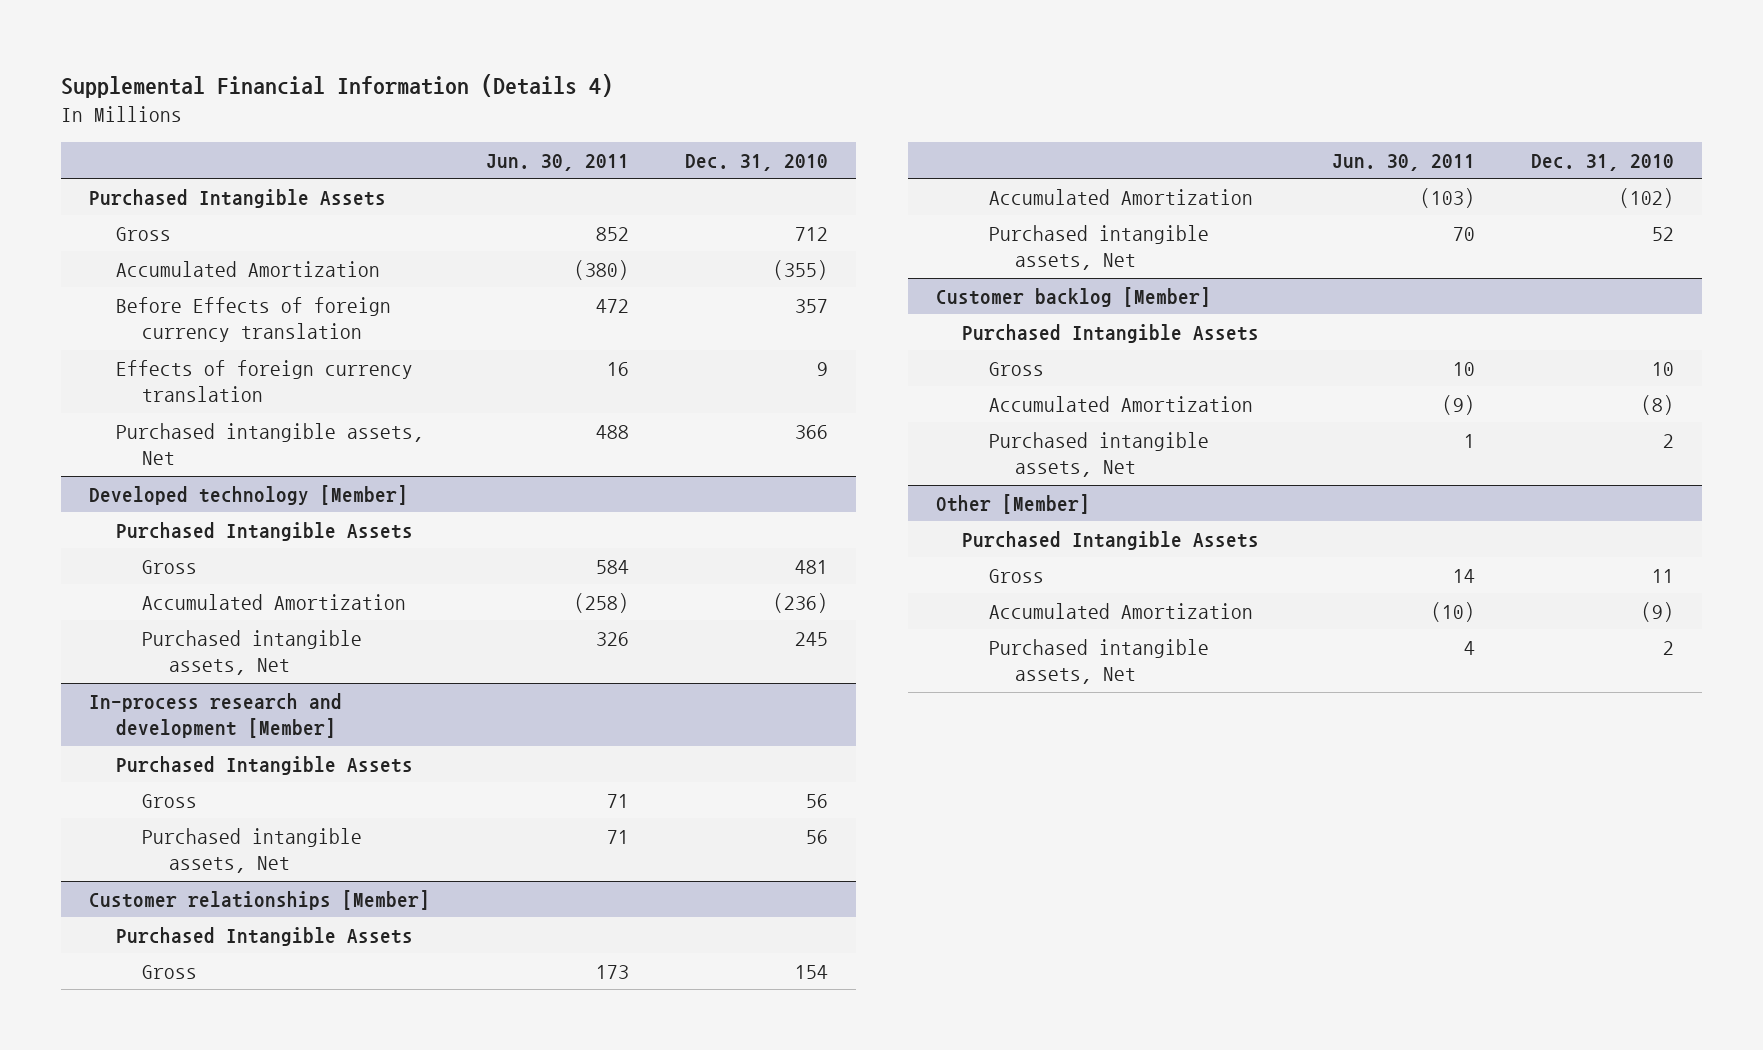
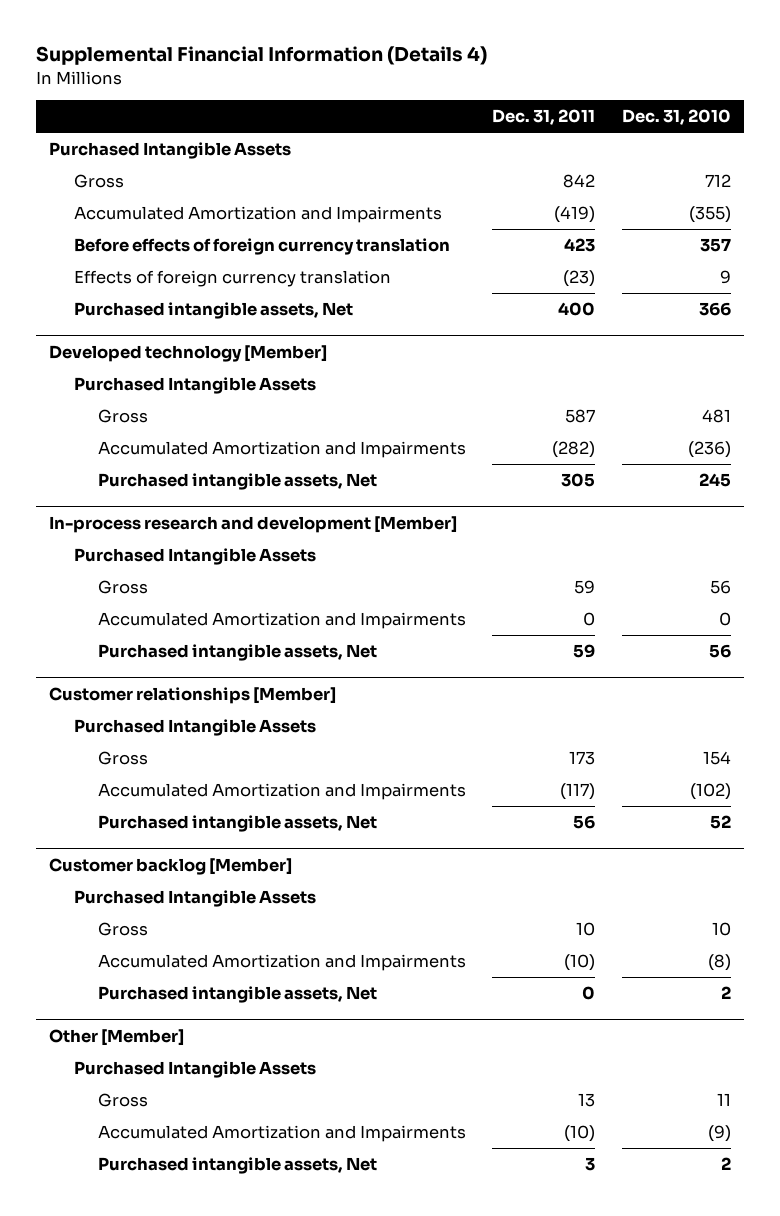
[485,153,629,171] Jun. 30, 2011 -> none
none -> [492,109,596,126] Dec. 31, 2011
[115,260,380,277] Accumulated Amortization -> [73,206,442,224] Accumulated Amortization and Impairments
[115,296,391,343] Before Effects of foreign currency translation -> [73,238,450,256] Before effects of foreign currency translation
[142,593,407,610] Accumulated Amortization -> [98,441,467,459] Accumulated Amortization and Impairments
none -> [98,612,467,630] Accumulated Amortization and Impairments
[988,188,1253,205] Accumulated Amortization -> [98,783,467,801] Accumulated Amortization and Impairments
[988,395,1253,412] Accumulated Amortization -> [98,954,467,972] Accumulated Amortization and Impairments
[988,602,1253,619] Accumulated Amortization -> [98,1125,467,1143] Accumulated Amortization and Impairments

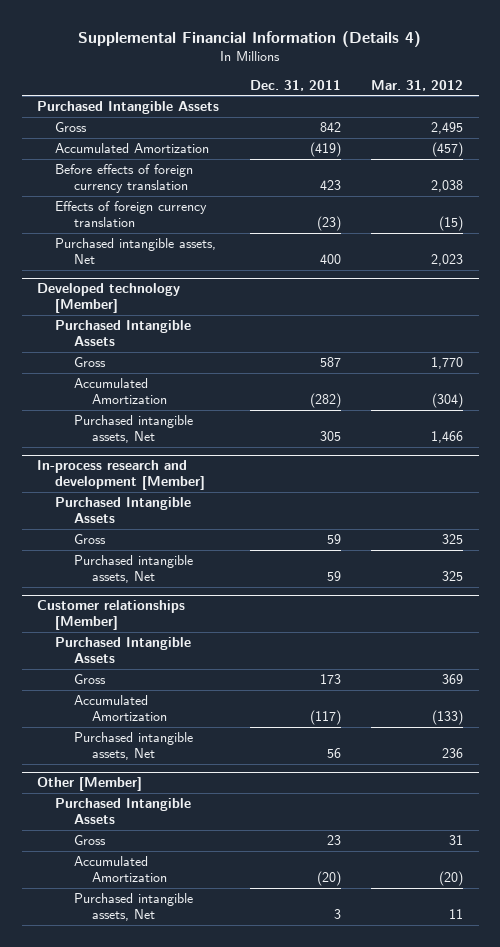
[621,109,731,126] Dec. 31, 2010 -> none
none -> [371,79,464,91] Mar. 31, 2012
[73,206,442,224] Accumulated Amortization and Impairments -> [55,143,210,154] Accumulated Amortization
[98,441,467,459] Accumulated Amortization and Impairments -> [73,378,168,405] Accumulated Amortization
[98,612,467,630] Accumulated Amortization and Impairments -> none
[98,783,467,801] Accumulated Amortization and Impairments -> [73,695,168,722] Accumulated Amortization
[49,857,293,875] Customer backlog [Member] -> none
[73,890,316,908] Purchased Intangible Assets -> none
[98,922,149,937] Gross -> none
[98,954,467,972] Accumulated Amortization and Impairments -> none
[98,986,378,1004] Purchased intangible assets, Net -> none
[578,1093,596,1108] 13 -> [326,835,341,846] 23
[98,1125,467,1143] Accumulated Amortization and Impairments -> [73,856,168,883] Accumulated Amortization
[564,1125,596,1143] (10) -> [316,871,341,887] (20)

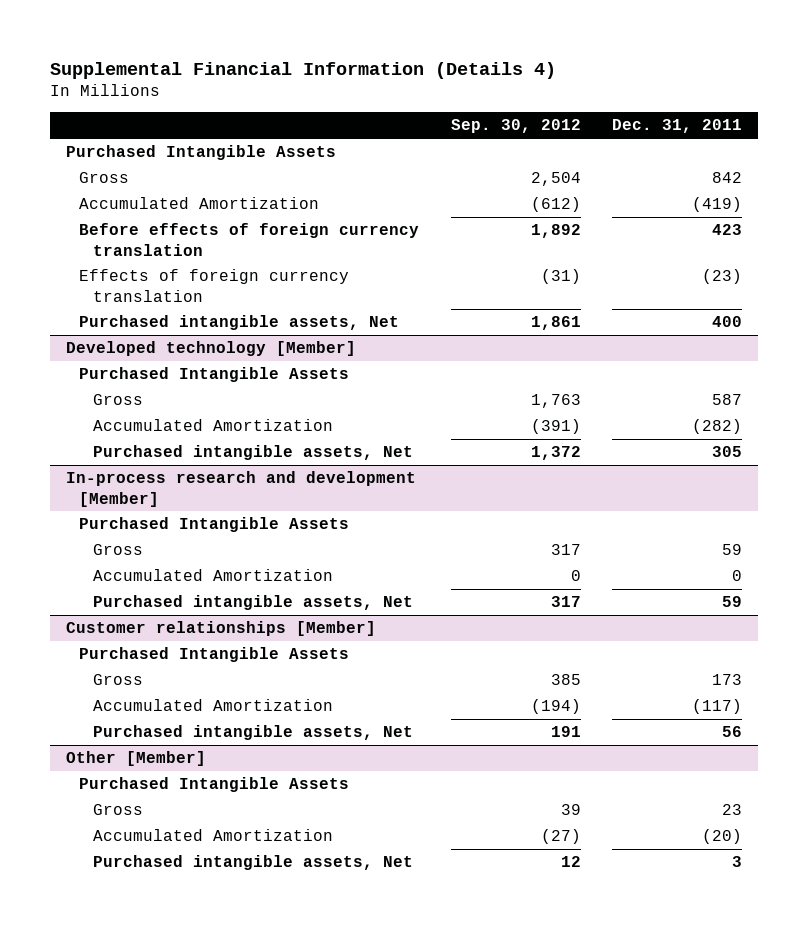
[371,79,464,91] Mar. 31, 2012 -> none
none -> [450,119,581,134] Sep. 30, 2012
none -> [93,569,334,582] Accumulated Amortization

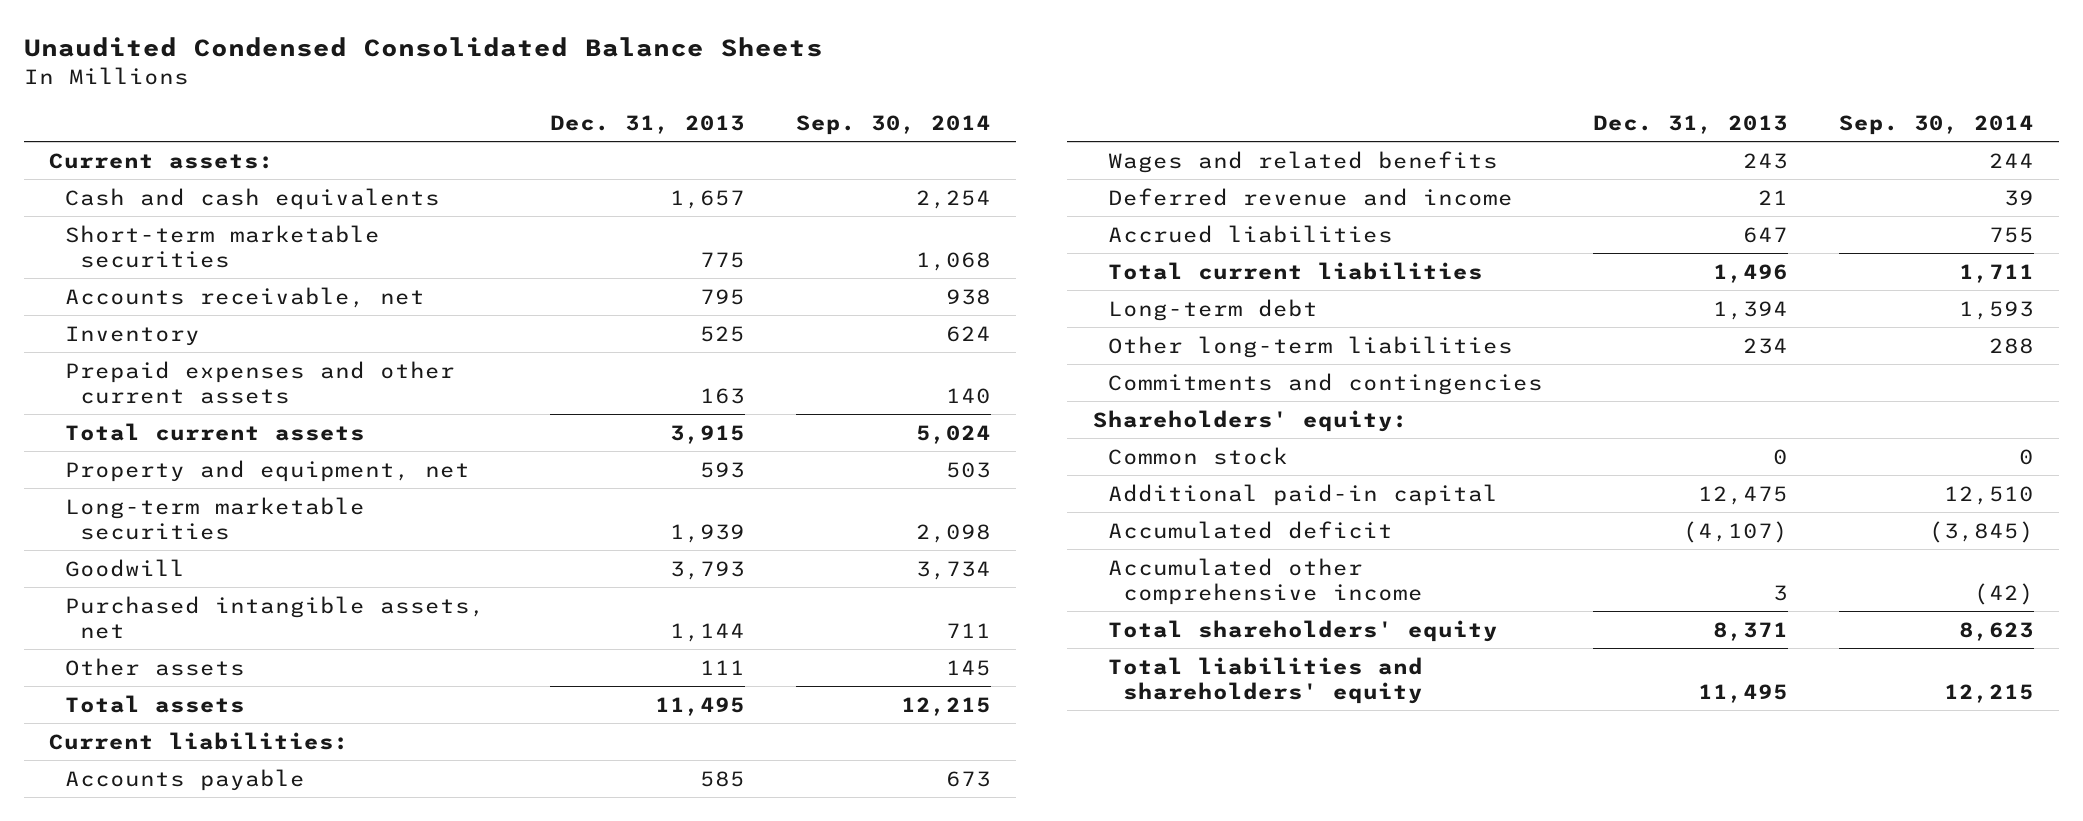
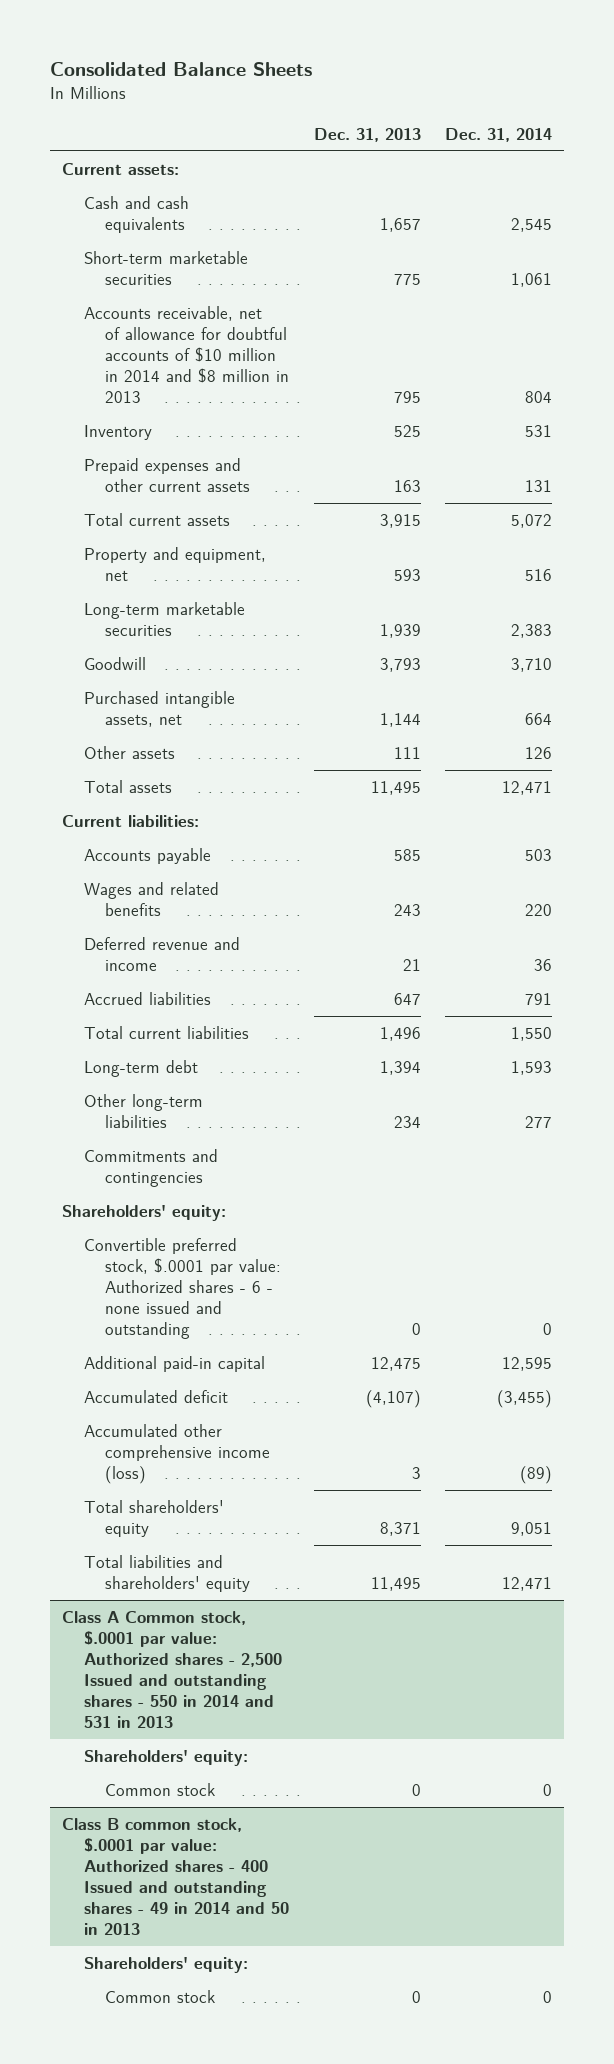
[24,37,824,58] Unaudited Condensed Consolidated Balance Sheets -> [49,62,312,77] Consolidated Balance Sheets
[795,115,991,136] Sep. 30, 2014 -> none
none -> [445,127,553,142] Dec. 31, 2014
[64,286,425,308] Accounts receivable, net -> [83,306,290,403] Accounts receivable, net of allowance for doubtful accounts of $10 million in 2014 and $8 million in 2013
[1107,446,1288,465] Common stock -> none
none -> [83,1238,282,1339] Convertible preferred stock, $.0001 par value: Authorized shares - 6 - none issued and outstanding
[1107,557,1423,605] Accumulated other comprehensive income -> [83,1424,271,1484] Accumulated other comprehensive income (loss)
none -> [61,1611,282,1728] Class A Common stock, $.0001 par value: Authorized shares - 2,500 Issued and outstanding shares - 550 in 2014 and 531 in 2013
none -> [83,1750,248,1767] Shareholders' equity:
none -> [105,1783,216,1797] Common stock
none -> [61,1818,289,1935] Class B common stock, $.0001 par value: Authorized shares - 400 Issued and outstanding shares - 49 in 2014 and 50 in 2013
none -> [83,1957,248,1974] Shareholders' equity:
none -> [105,1990,216,2004] Common stock

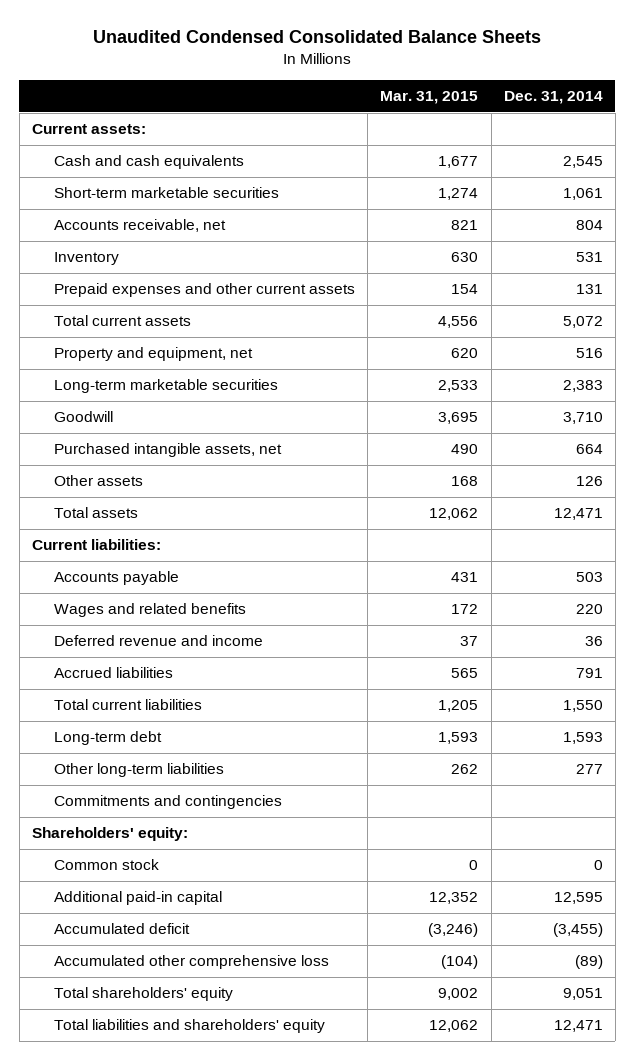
[49,62,312,77] Consolidated Balance Sheets -> [93,30,542,44] Unaudited Condensed Consolidated Balance Sheets
[313,127,421,142] Dec. 31, 2013 -> none
none -> [380,91,479,105] Mar. 31, 2015
[83,306,290,403] Accounts receivable, net of allowance for doubtful accounts of $10 million in 2014 and $8 million in 2013 -> [53,219,226,233] Accounts receivable, net
[83,1238,282,1339] Convertible preferred stock, $.0001 par value: Authorized shares - 6 - none issued and outstanding -> none
none -> [53,859,159,871] Common stock
[83,1424,271,1484] Accumulated other comprehensive income (loss) -> [53,955,329,970] Accumulated other comprehensive loss
[61,1611,282,1728] Class A Common stock, $.0001 par value: Authorized shares - 2,500 Issued and outstanding shares - 550 in 2014 and 531 in 2013 -> none
[83,1750,248,1767] Shareholders' equity: -> none
[105,1783,216,1797] Common stock -> none
[61,1818,289,1935] Class B common stock, $.0001 par value: Authorized shares - 400 Issued and outstanding shares - 49 in 2014 and 50 in 2013 -> none
[83,1957,248,1974] Shareholders' equity: -> none
[105,1990,216,2004] Common stock -> none

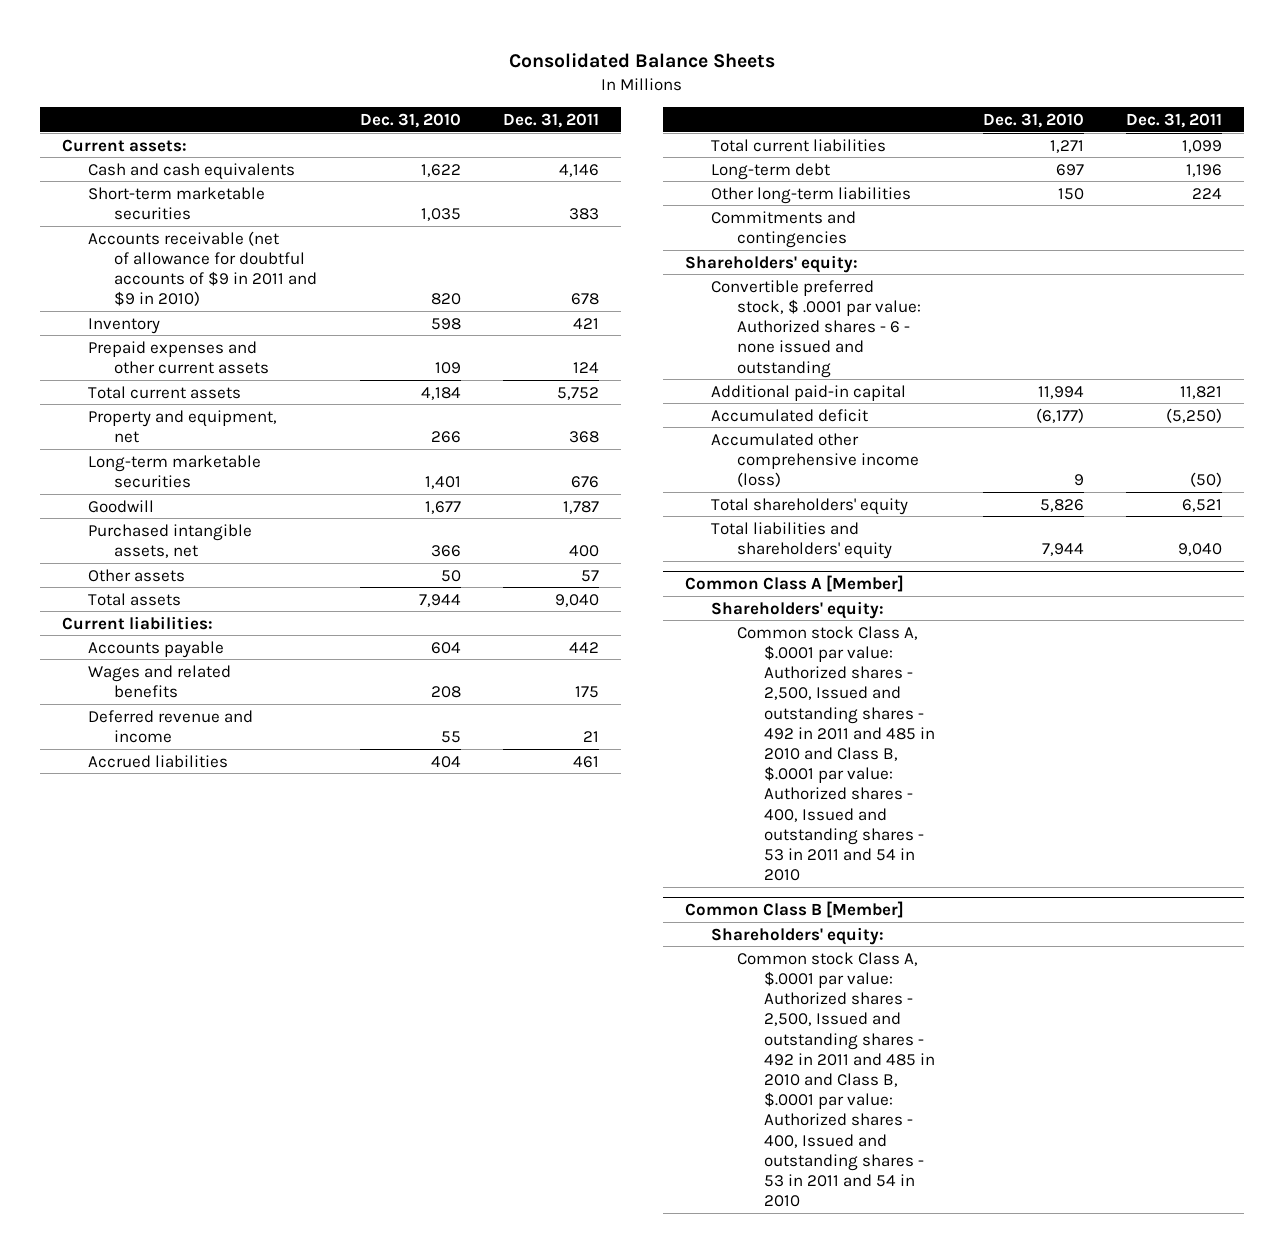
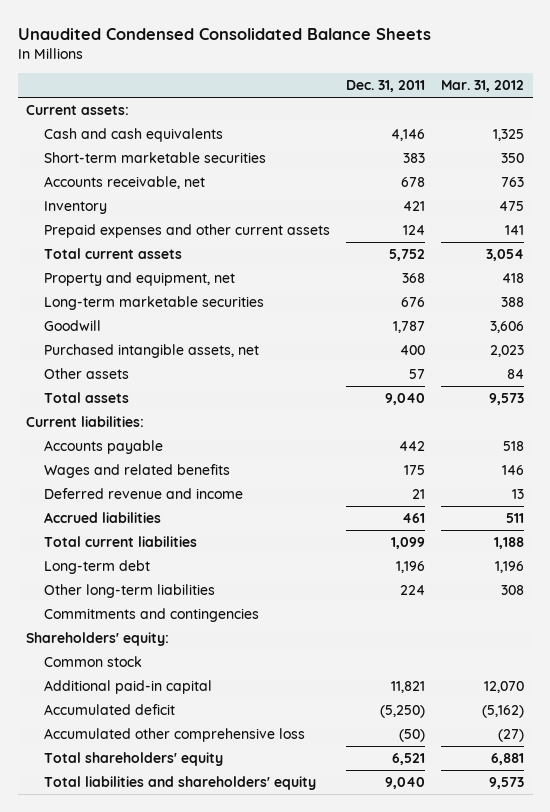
[509,52,776,68] Consolidated Balance Sheets -> [17,27,431,40] Unaudited Condensed Consolidated Balance Sheets
[359,112,461,128] Dec. 31, 2010 -> none
none -> [441,80,525,93] Mar. 31, 2012
[87,230,318,307] Accounts receivable (net of allowance for doubtful accounts of $9 in 2011 and $9 in 2010) -> [43,176,205,190] Accounts receivable, net
[711,279,922,378] Convertible preferred stock, $ .0001 par value: Authorized shares - 6 - none issued and outstanding -> none
none -> [43,656,142,668] Common stock
[711,432,920,488] Accumulated other comprehensive income (loss) -> [43,728,305,743] Accumulated other comprehensive loss
[684,574,904,592] Common Class A [Member] -> none
[711,600,885,619] Shareholders' equity: -> none
[737,625,935,882] Common stock Class A, $.0001 par value: Authorized shares - 2,500, Issued and outstanding shares - 492 in 2011 and 485 in 2010 and Class B, $.0001 par value: Authorized shares - 400, Issued and outstanding shares - 53 in 2011 and 54 in 2010 -> none
[684,900,904,918] Common Class B [Member] -> none
[711,926,885,945] Shareholders' equity: -> none
[737,951,935,1208] Common stock Class A, $.0001 par value: Authorized shares - 2,500, Issued and outstanding shares - 492 in 2011 and 485 in 2010 and Class B, $.0001 par value: Authorized shares - 400, Issued and outstanding shares - 53 in 2011 and 54 in 2010 -> none

